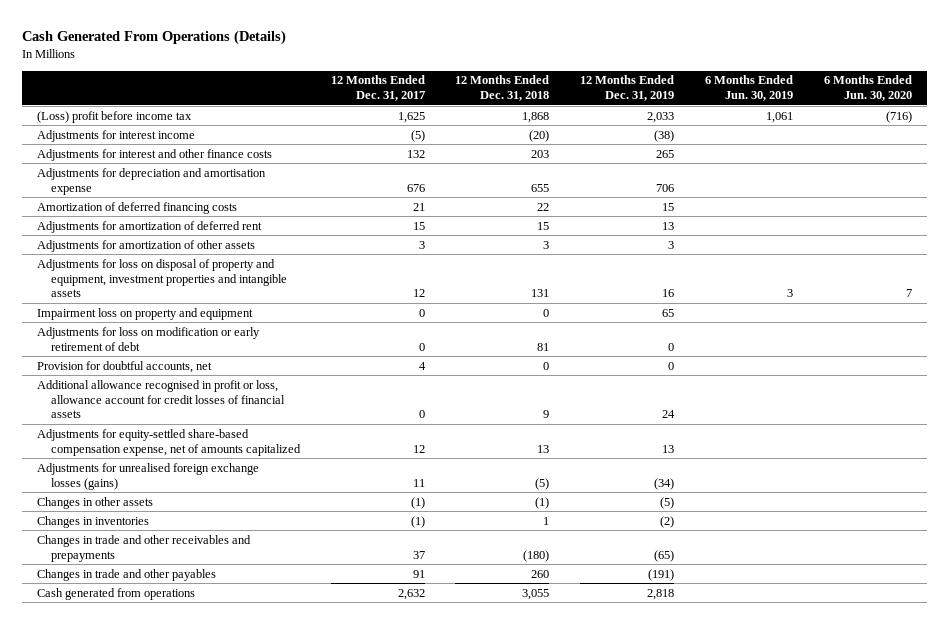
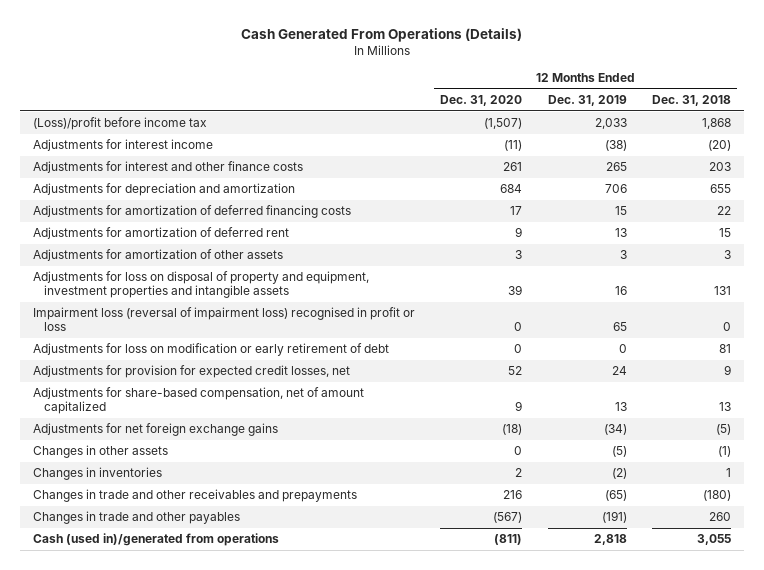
[330,75,425,102] 12 Months Ended Dec. 31, 2017 -> none
[705,75,794,102] 6 Months Ended Jun. 30, 2019 -> none
[823,75,912,102] 6 Months Ended Jun. 30, 2020 -> none
none -> [440,94,523,106] Dec. 31, 2020
[37,110,193,123] (Loss) profit before income tax -> [32,117,207,131] (Loss)/profit before income tax
[37,167,267,195] Adjustments for depreciation and amortisation expense -> [32,183,295,197] Adjustments for depreciation and amortization
[37,201,238,214] Amortization of deferred financing costs -> [32,205,351,219] Adjustments for amortization of deferred financing costs
[37,307,254,320] Impairment loss on property and equipment -> [32,307,415,332] Impairment loss (reversal of impairment loss) recognised in profit or loss
[37,360,213,373] Provision for doubtful accounts, net -> none
[37,379,285,419] Additional allowance recognised in profit or loss, allowance account for credit losses of financial assets -> [32,365,350,379] Adjustments for provision for expected credit losses, net
[37,428,301,456] Adjustments for equity-settled share-based compensation expense, net of amounts capitalized -> [32,387,364,415] Adjustments for share-based compensation, net of amount capitalized
[37,462,260,490] Adjustments for unrealised foreign exchange losses (gains) -> [32,423,278,437] Adjustments for net foreign exchange gains
[37,587,196,600] Cash generated from operations -> [32,533,279,547] Cash (used in)/generated from operations

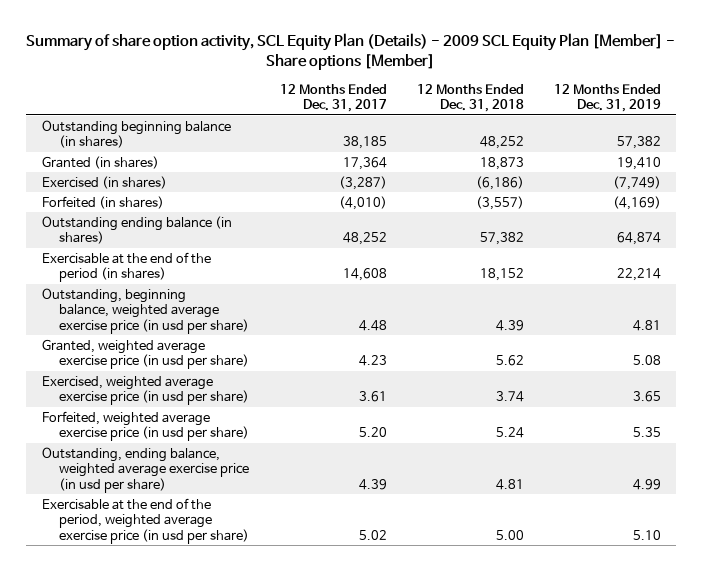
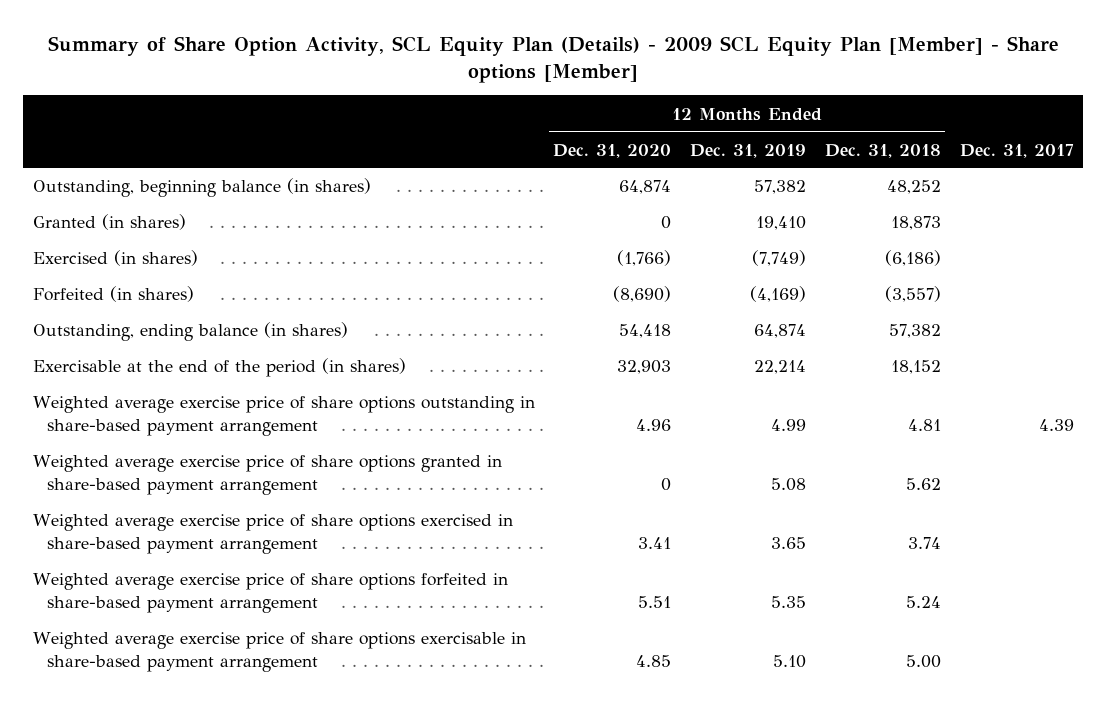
[26,33,676,71] Summary of share option activity, SCL Equity Plan (Details) - 2009 SCL Equity Plan [Member] - Share options [Member] -> [48,35,1060,83] Summary of Share Option Activity, SCL Equity Plan (Details) - 2009 SCL Equity Plan [Member] - Share options [Member]
[279,83,387,113] 12 Months Ended Dec. 31, 2017 -> none
none -> [553,143,672,158] Dec. 31, 2020
none -> [959,143,1074,158] Dec. 31, 2017
[41,119,231,149] Outstanding beginning balance (in shares) -> [32,178,371,198] Outstanding, beginning balance (in shares)
[41,215,232,245] Outstanding ending balance (in shares) -> [32,322,348,342] Outstanding, ending balance (in shares)
[41,446,250,493] Outstanding, ending balance, weighted average exercise price (in usd per share) -> none
[41,287,250,334] Outstanding, beginning balance, weighted average exercise price (in usd per share) -> [32,396,535,436] Weighted average exercise price of share options outstanding in share-based payment arrangement
[495,319,524,331] 4.39 -> [907,418,941,431] 4.81
[632,319,661,331] 4.81 -> [771,418,807,431] 4.99
[41,338,250,370] Granted, weighted average exercise price (in usd per share) -> [32,455,502,495] Weighted average exercise price of share options granted in share-based payment arrangement
[41,375,250,406] Exercised, weighted average exercise price (in usd per share) -> [32,514,513,554] Weighted average exercise price of share options exercised in share-based payment arrangement
[41,410,250,442] Forfeited, weighted average exercise price (in usd per share) -> [32,573,508,613] Weighted average exercise price of share options forfeited in share-based payment arrangement
[41,497,250,544] Exercisable at the end of the period, weighted average exercise price (in usd per share) -> [32,632,526,672] Weighted average exercise price of share options exercisable in share-based payment arrangement

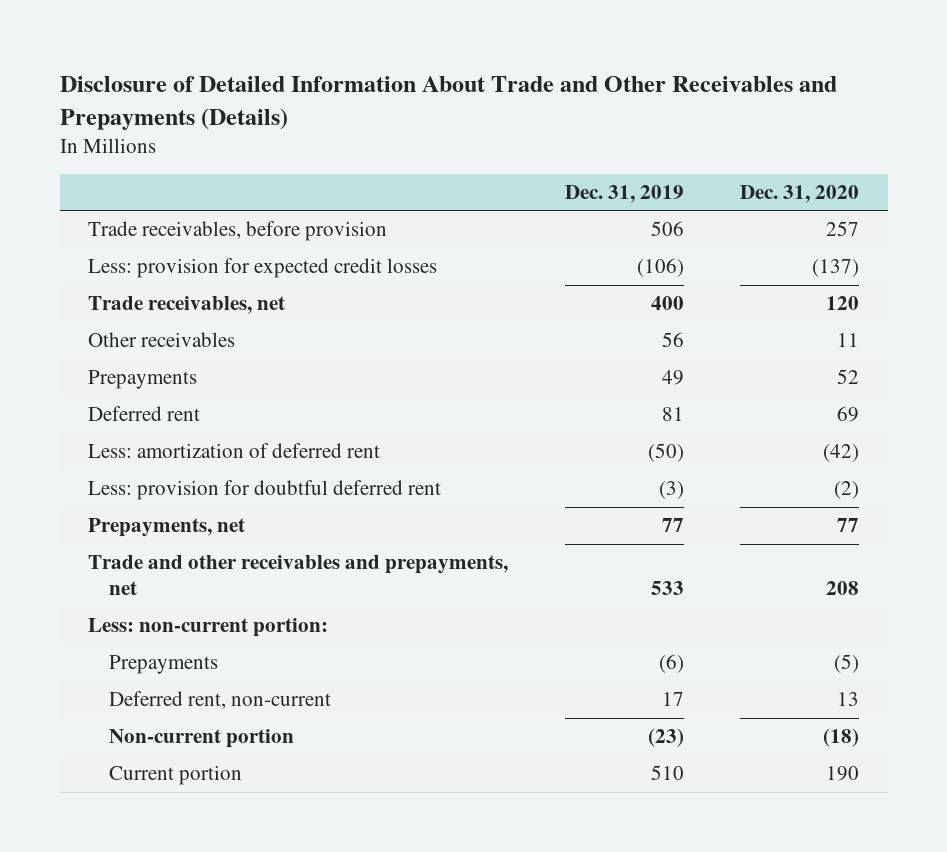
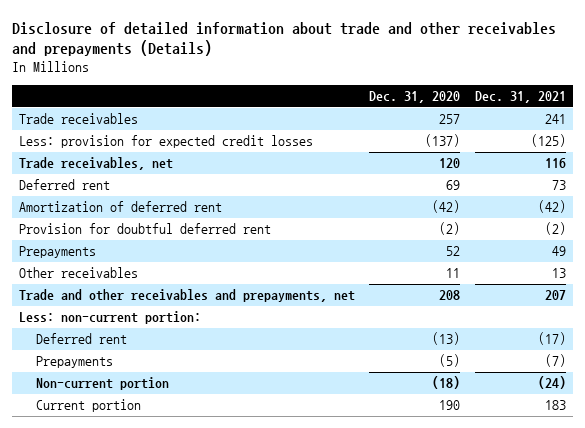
[59,76,837,130] Disclosure of Detailed Information About Trade and Other Receivables and Prepayments (Details) -> [11,21,556,57] Disclosure of detailed information about trade and other receivables and prepayments (Details)
[564,185,684,204] Dec. 31, 2019 -> none
none -> [474,91,566,104] Dec. 31, 2021
[88,221,388,242] Trade receivables, before provision -> [19,113,139,125] Trade receivables
[88,518,246,538] Prepayments, net -> none
[88,443,381,459] Less: amortization of deferred rent -> [19,201,223,213] Amortization of deferred rent
[88,480,442,501] Less: provision for doubtful deferred rent -> [19,223,272,235] Provision for doubtful deferred rent
[88,370,198,390] Prepayments -> [19,246,97,259] Prepayments
[88,332,236,348] Other receivables -> [19,267,139,279] Other receivables
none -> [35,333,127,345] Deferred rent
[109,691,332,710] Deferred rent, non-current -> none

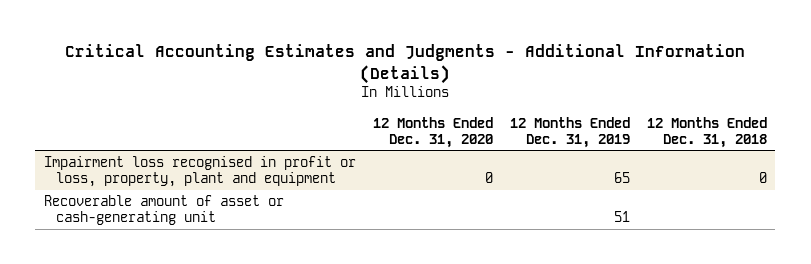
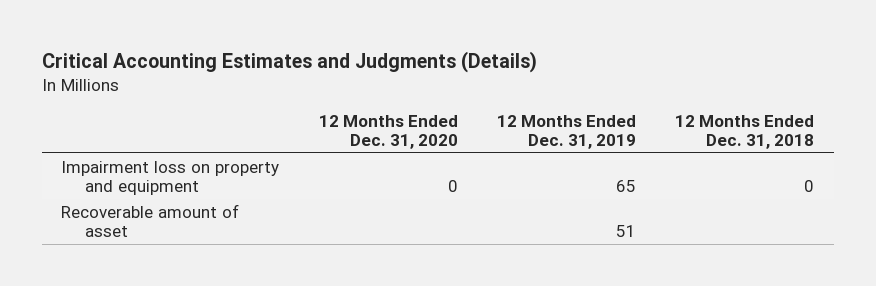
[65,44,746,84] Critical Accounting Estimates and Judgments - Additional Information (Details) -> [41,51,537,74] Critical Accounting Estimates and Judgments (Details)
[43,156,356,188] Impairment loss recognised in profit or loss, property, plant and equipment -> [61,160,280,196] Impairment loss on property and equipment
[43,195,284,226] Recoverable amount of asset or cash-generating unit -> [61,203,240,238] Recoverable amount of asset

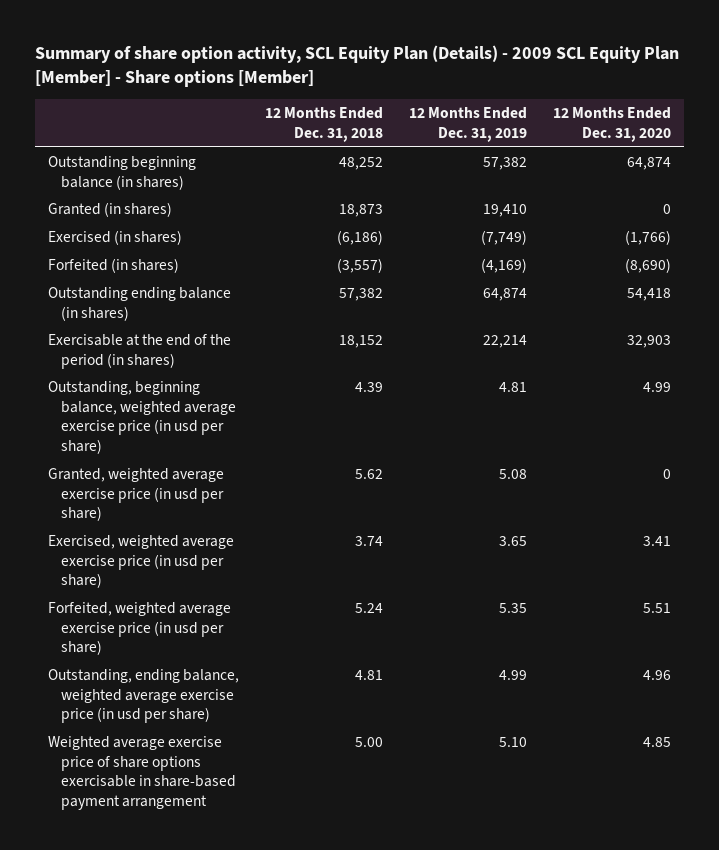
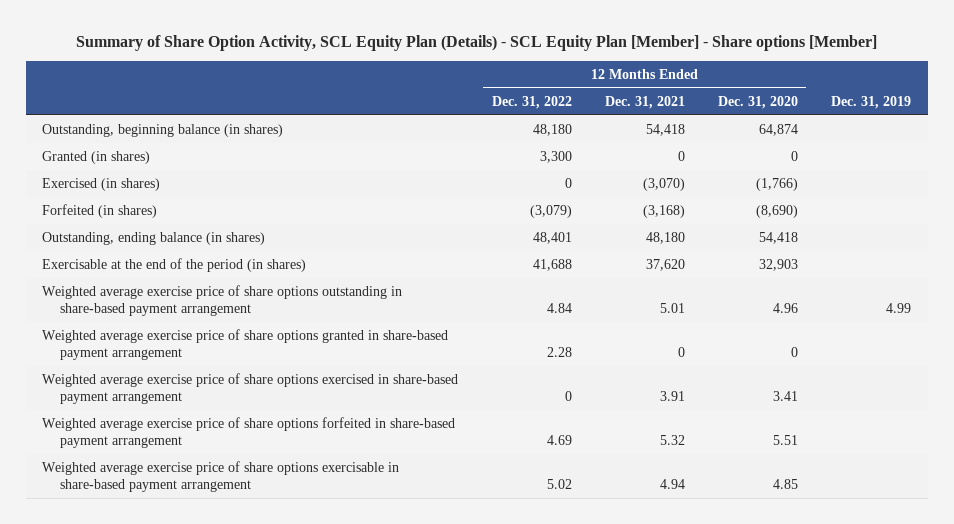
[34,45,679,88] Summary of share option activity, SCL Equity Plan (Details) - 2009 SCL Equity Plan [Member] - Share options [Member] -> [75,35,877,52] Summary of Share Option Activity, SCL Equity Plan (Details) - SCL Equity Plan [Member] - Share options [Member]
[265,107,384,142] 12 Months Ended Dec. 31, 2018 -> none
[409,107,528,142] 12 Months Ended Dec. 31, 2019 -> none
none -> [491,95,572,109] Dec. 31, 2022
none -> [604,95,685,109] Dec. 31, 2021
none -> [831,95,912,109] Dec. 31, 2019
[47,156,196,190] Outstanding beginning balance (in shares) -> [42,123,284,137] Outstanding, beginning balance (in shares)
[47,287,231,321] Outstanding ending balance (in shares) -> [42,231,266,245] Outstanding, ending balance (in shares)
[47,669,239,724] Outstanding, ending balance, weighted average exercise price (in usd per share) -> none
[47,381,236,455] Outstanding, beginning balance, weighted average exercise price (in usd per share) -> [42,284,403,317] Weighted average exercise price of share options outstanding in share-based payment arrangement
[643,382,672,393] 4.99 -> [773,303,799,314] 4.96
[47,468,224,522] Granted, weighted average exercise price (in usd per share) -> [42,328,449,361] Weighted average exercise price of share options granted in share-based payment arrangement
[47,535,234,589] Exercised, weighted average exercise price (in usd per share) -> [42,372,459,405] Weighted average exercise price of share options exercised in share-based payment arrangement
[47,602,231,656] Forfeited, weighted average exercise price (in usd per share) -> [42,416,456,449] Weighted average exercise price of share options forfeited in share-based payment arrangement

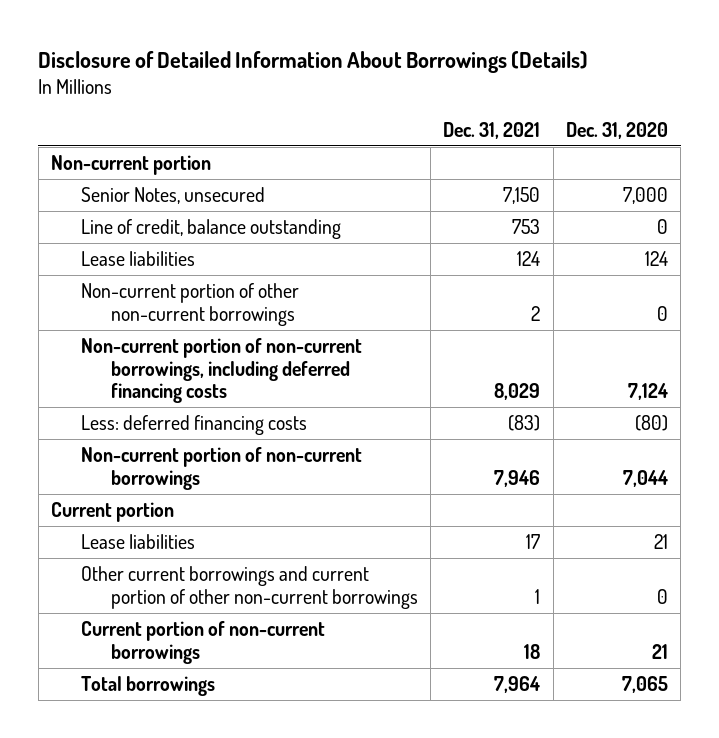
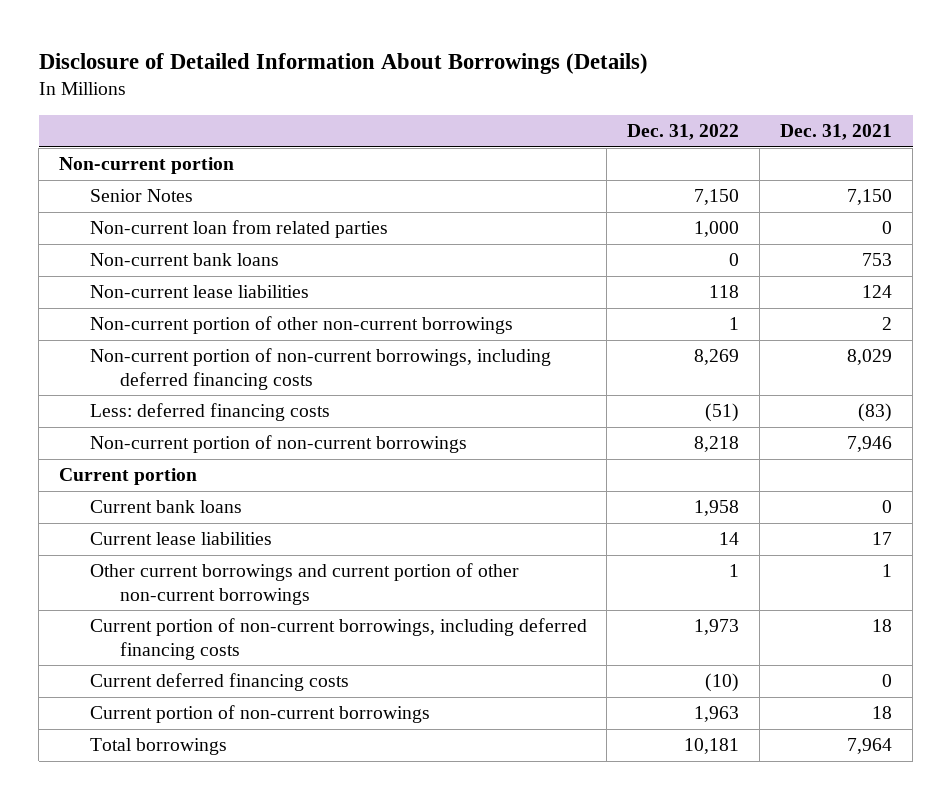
[565,121,668,139] Dec. 31, 2020 -> none
none -> [627,123,740,140] Dec. 31, 2022
[80,187,265,205] Senior Notes, unsecured -> [89,189,193,203] Senior Notes
none -> [89,220,388,239] Non-current loan from related parties
[80,219,341,240] Line of credit, balance outstanding -> [89,253,279,267] Non-current bank loans
[80,251,195,267] Lease liabilities -> [89,285,309,299] Non-current lease liabilities
none -> [89,500,242,514] Current bank loans
[80,534,195,550] Lease liabilities -> [89,532,272,546] Current lease liabilities
none -> [89,618,587,660] Current portion of non-current borrowings, including deferred financing costs
none -> [89,673,349,692] Current deferred financing costs

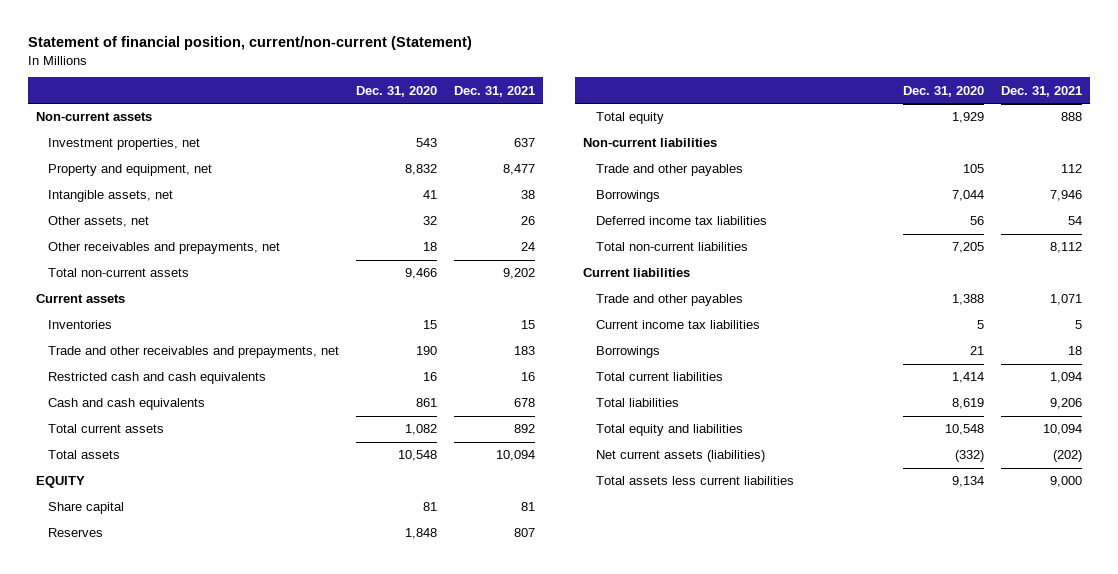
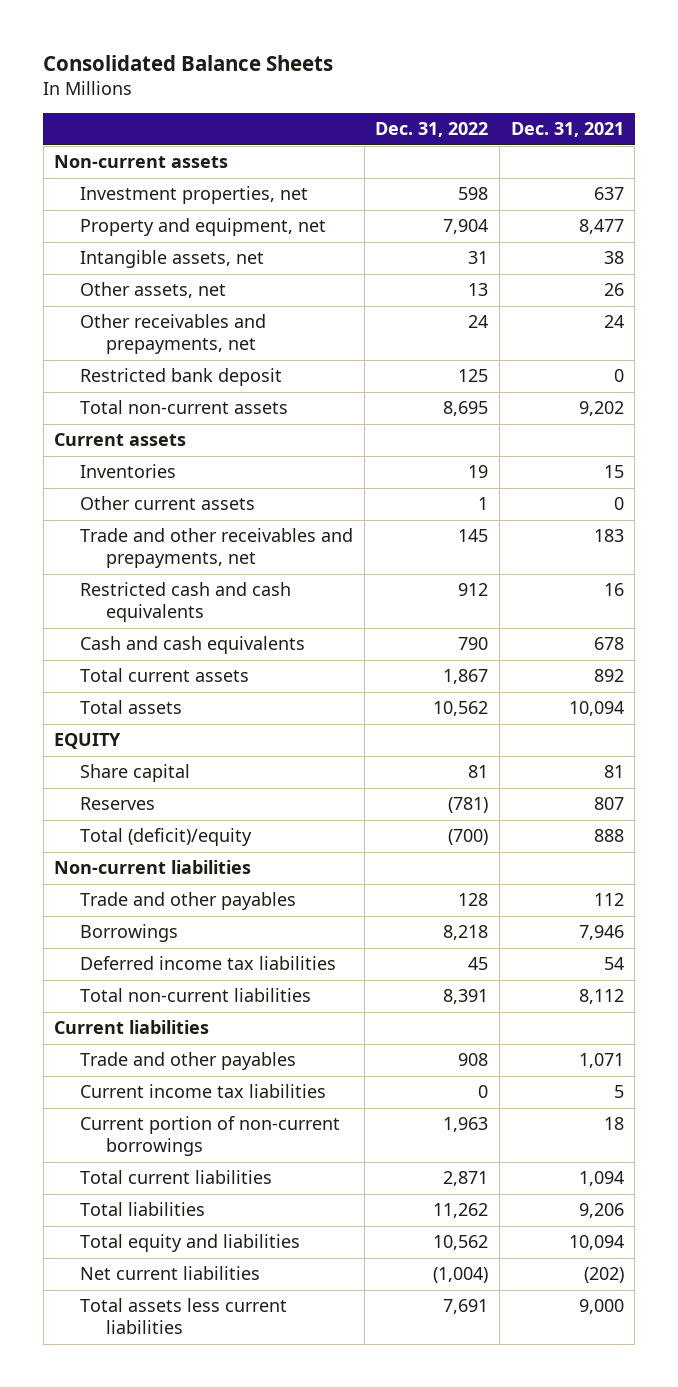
[27,36,472,51] Statement of financial position, current/non-current (Statement) -> [43,54,334,71] Consolidated Balance Sheets
[356,85,438,97] Dec. 31, 2020 -> none
none -> [375,122,489,138] Dec. 31, 2022
none -> [79,368,282,387] Restricted bank deposit
none -> [79,496,255,511] Other current assets
[595,112,664,125] Total equity -> [79,828,252,847] Total (deficit)/equity
[595,346,660,359] Borrowings -> [79,1116,340,1157] Current portion of non-current borrowings
[595,450,765,463] Net current assets (liabilities) -> [79,1266,260,1281] Net current liabilities

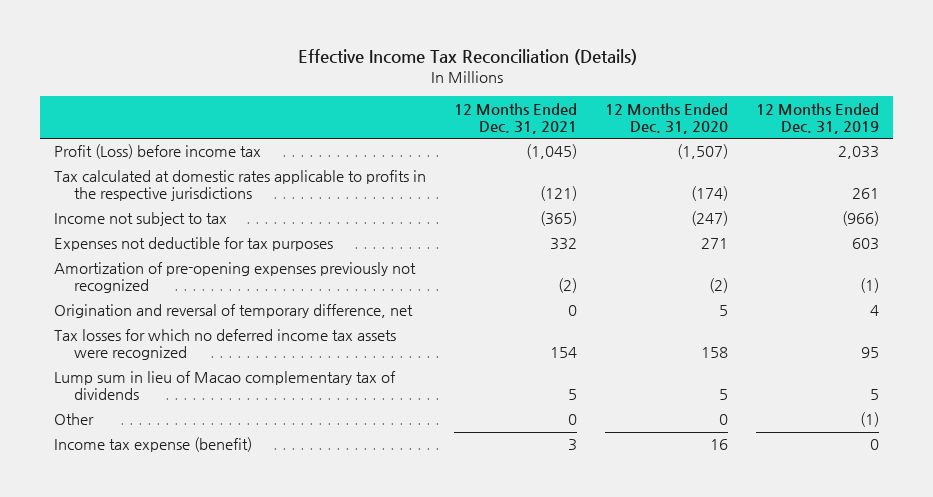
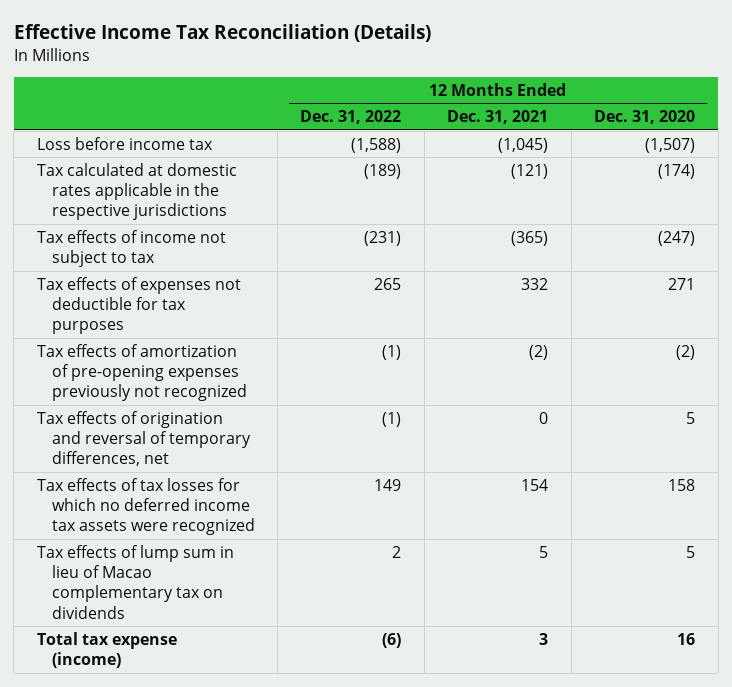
[756,102,880,134] 12 Months Ended Dec. 31, 2019 -> none
none -> [300,110,402,125] Dec. 31, 2022
[53,413,94,426] Other -> none
[53,144,261,160] Profit (Loss) before income tax -> [36,136,213,150] Loss before income tax
[53,170,426,202] Tax calculated at domestic rates applicable to profits in the respective jurisdictions -> [36,162,237,221] Tax calculated at domestic rates applicable in the respective jurisdictions
[53,212,227,227] Income not subject to tax -> [36,229,226,268] Tax effects of income not subject to tax
[53,237,333,252] Expenses not deductible for tax purposes -> [36,276,241,335] Tax effects of expenses not deductible for tax purposes
[53,262,416,294] Amortization of pre-opening expenses previously not recognized -> [36,343,247,402] Tax effects of amortization of pre-opening expenses previously not recognized
[53,304,413,319] Origination and reversal of temporary difference, net -> [36,410,251,467] Tax effects of origination and reversal of temporary differences, net
[53,329,396,361] Tax losses for which no deferred income tax assets were recognized -> [36,477,255,536] Tax effects of tax losses for which no deferred income tax assets were recognized
[53,371,396,401] Lump sum in lieu of Macao complementary tax of dividends -> [36,544,234,619] Tax effects of lump sum in lieu of Macao complementary tax on dividends
[53,437,252,453] Income tax expense (benefit) -> [36,631,177,669] Total tax expense (income)

